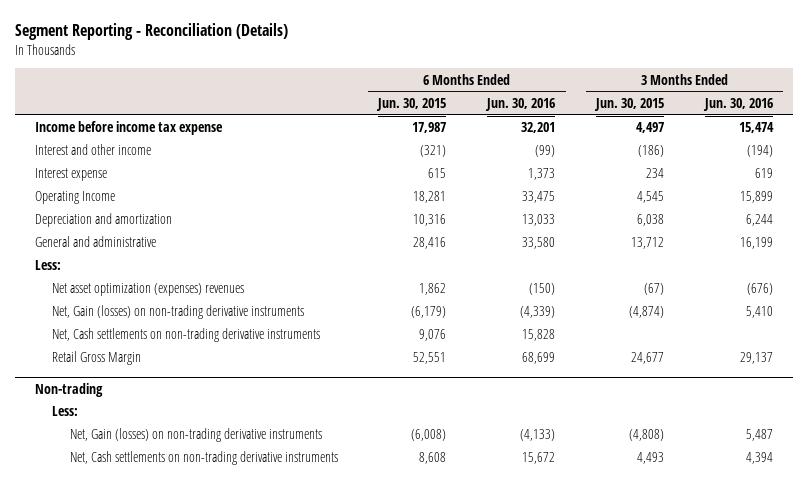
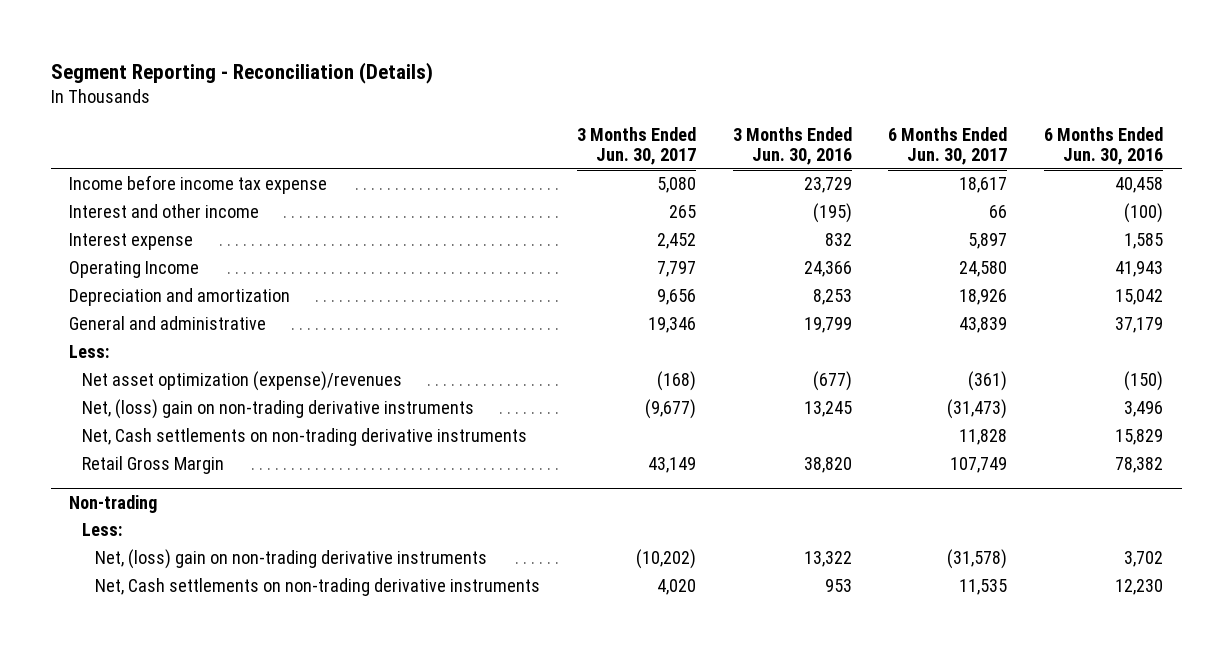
[376,97,447,111] Jun. 30, 2015 -> none
[594,97,665,111] Jun. 30, 2015 -> none
none -> [576,126,696,166] 3 Months Ended Jun. 30, 2017
none -> [888,126,1008,166] 6 Months Ended Jun. 30, 2017
[521,122,556,134] 32,201 -> [1115,177,1164,194] 40,458
[738,122,774,134] 15,474 -> [803,177,852,194] 23,729
[535,145,556,158] (99) -> [1124,203,1164,224] (100)
[746,145,773,158] (194) -> [812,203,852,224] (195)
[528,168,556,181] 1,373 -> [1124,233,1164,250] 1,585
[754,168,773,179] 619 -> [824,233,852,247] 832
[522,191,556,204] 33,475 -> [1115,261,1164,278] 41,943
[739,191,773,204] 15,899 -> [803,261,852,278] 24,366
[522,214,556,227] 13,033 -> [1115,289,1164,306] 15,042
[745,214,773,227] 6,244 -> [812,289,852,306] 8,253
[522,237,556,250] 33,580 -> [1115,317,1164,334] 37,179
[739,237,773,250] 16,199 -> [803,317,852,334] 19,799
[52,283,245,297] Net asset optimization (expenses) revenues -> [82,371,403,392] Net asset optimization (expense)/revenues
[746,283,773,296] (676) -> [812,371,852,392] (677)
[52,305,305,320] Net, Gain (losses) on non-trading derivative instruments -> [82,399,475,420] Net, (loss) gain on non-trading derivative instruments
[520,306,556,319] (4,339) -> [1124,401,1164,418] 3,496
[745,306,773,319] 5,410 -> [803,401,852,418] 13,245
[522,329,556,342] 15,828 -> [1115,429,1164,446] 15,829
[522,352,556,365] 68,699 -> [1115,457,1164,474] 78,382
[739,352,773,365] 29,137 -> [803,457,852,474] 38,820
[69,428,322,443] Net, Gain (losses) on non-trading derivative instruments -> [95,549,488,570] Net, (loss) gain on non-trading derivative instruments
[520,429,556,442] (4,133) -> [1124,551,1164,568] 3,702
[745,429,773,442] 5,487 -> [803,551,852,568] 13,322
[522,452,556,465] 15,672 -> [1115,579,1164,596] 12,230
[745,452,773,465] 4,394 -> [824,579,852,593] 953

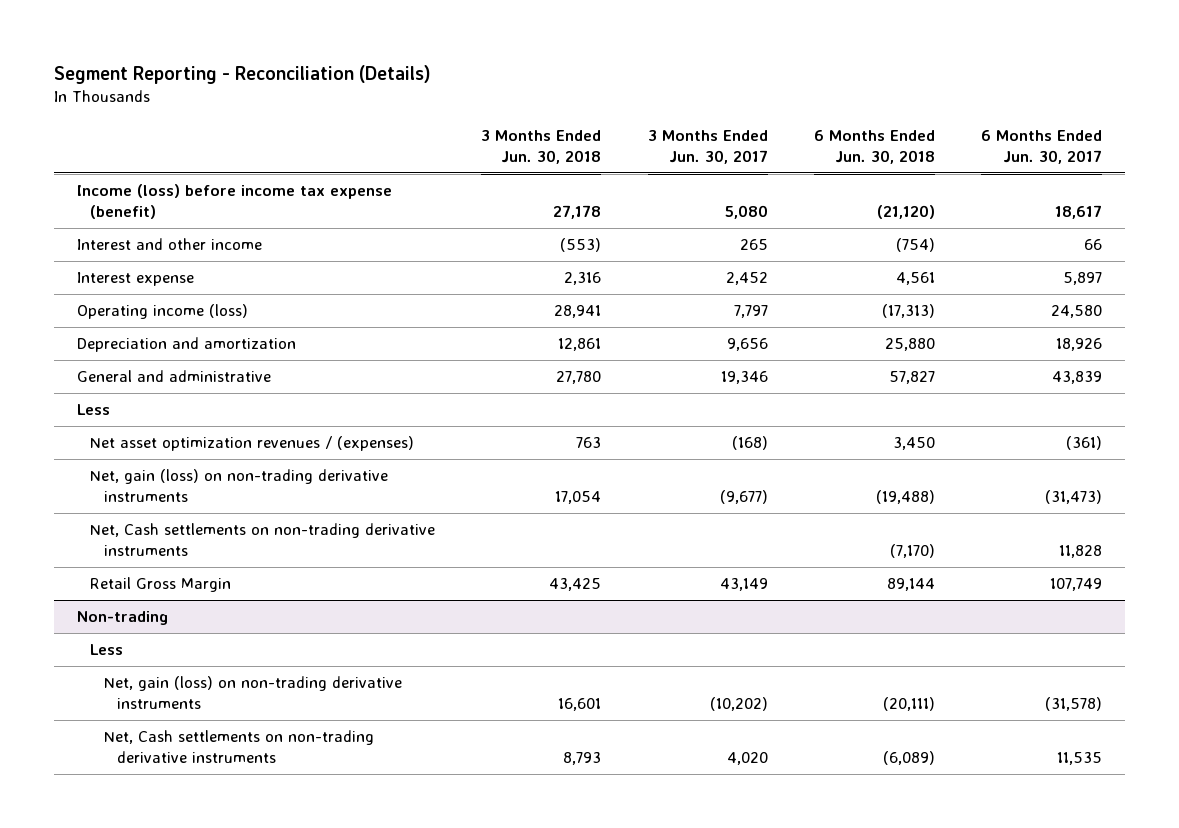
[732,126,852,166] 3 Months Ended Jun. 30, 2016 -> none
[1044,126,1164,166] 6 Months Ended Jun. 30, 2016 -> none
none -> [481,129,602,164] 3 Months Ended Jun. 30, 2018
none -> [813,129,935,164] 6 Months Ended Jun. 30, 2018
[69,175,328,195] Income before income tax expense -> [76,183,392,220] Income (loss) before income tax expense (benefit)
[69,261,200,279] Operating Income -> [76,303,248,319] Operating income (loss)
[69,345,110,359] Less: -> [76,403,110,415] Less
[82,371,403,392] Net asset optimization (expense)/revenues -> [90,435,415,451] Net asset optimization revenues / (expenses)
[82,399,475,420] Net, (loss) gain on non-trading derivative instruments -> [90,468,389,503] Net, gain (loss) on non-trading derivative instruments
[82,523,123,537] Less: -> [90,643,124,655] Less
[95,549,488,570] Net, (loss) gain on non-trading derivative instruments -> [103,675,402,710] Net, gain (loss) on non-trading derivative instruments

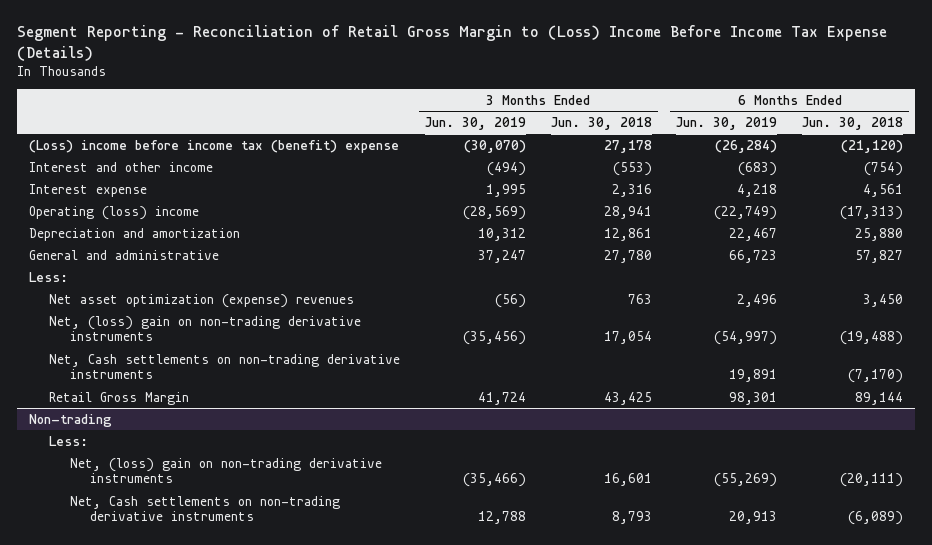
[53,64,431,84] Segment Reporting - Reconciliation (Details) -> [16,25,887,62] Segment Reporting - Reconciliation of Retail Gross Margin to (Loss) Income Before Income Tax Expense (Details)
[647,129,768,164] 3 Months Ended Jun. 30, 2017 -> none
[980,129,1102,164] 6 Months Ended Jun. 30, 2017 -> none
none -> [425,116,527,130] Jun. 30, 2019
none -> [676,116,778,130] Jun. 30, 2019
[76,183,392,220] Income (loss) before income tax expense (benefit) -> [29,139,400,153] (Loss) income before income tax (benefit) expense
[76,303,248,319] Operating income (loss) -> [29,205,200,220] Operating (loss) income
[76,403,110,415] Less -> [29,271,69,282] Less:
[90,435,415,451] Net asset optimization revenues / (expenses) -> [49,293,355,308] Net asset optimization (expense) revenues
[90,468,389,503] Net, gain (loss) on non-trading derivative instruments -> [49,315,362,342] Net, (loss) gain on non-trading derivative instruments
[90,643,124,655] Less -> [49,435,89,446] Less:
[103,675,402,710] Net, gain (loss) on non-trading derivative instruments -> [69,457,382,484] Net, (loss) gain on non-trading derivative instruments

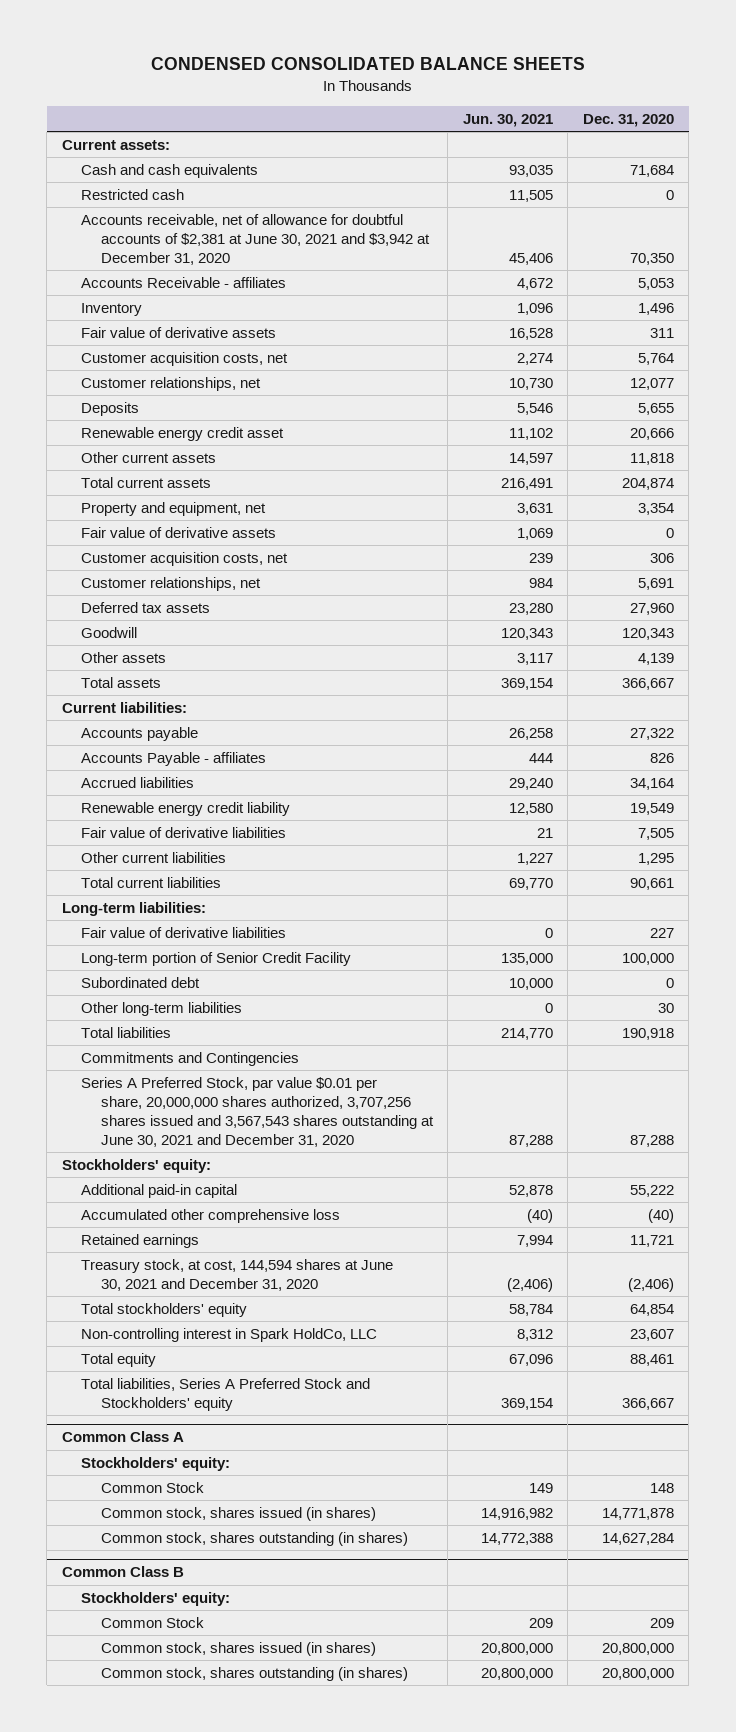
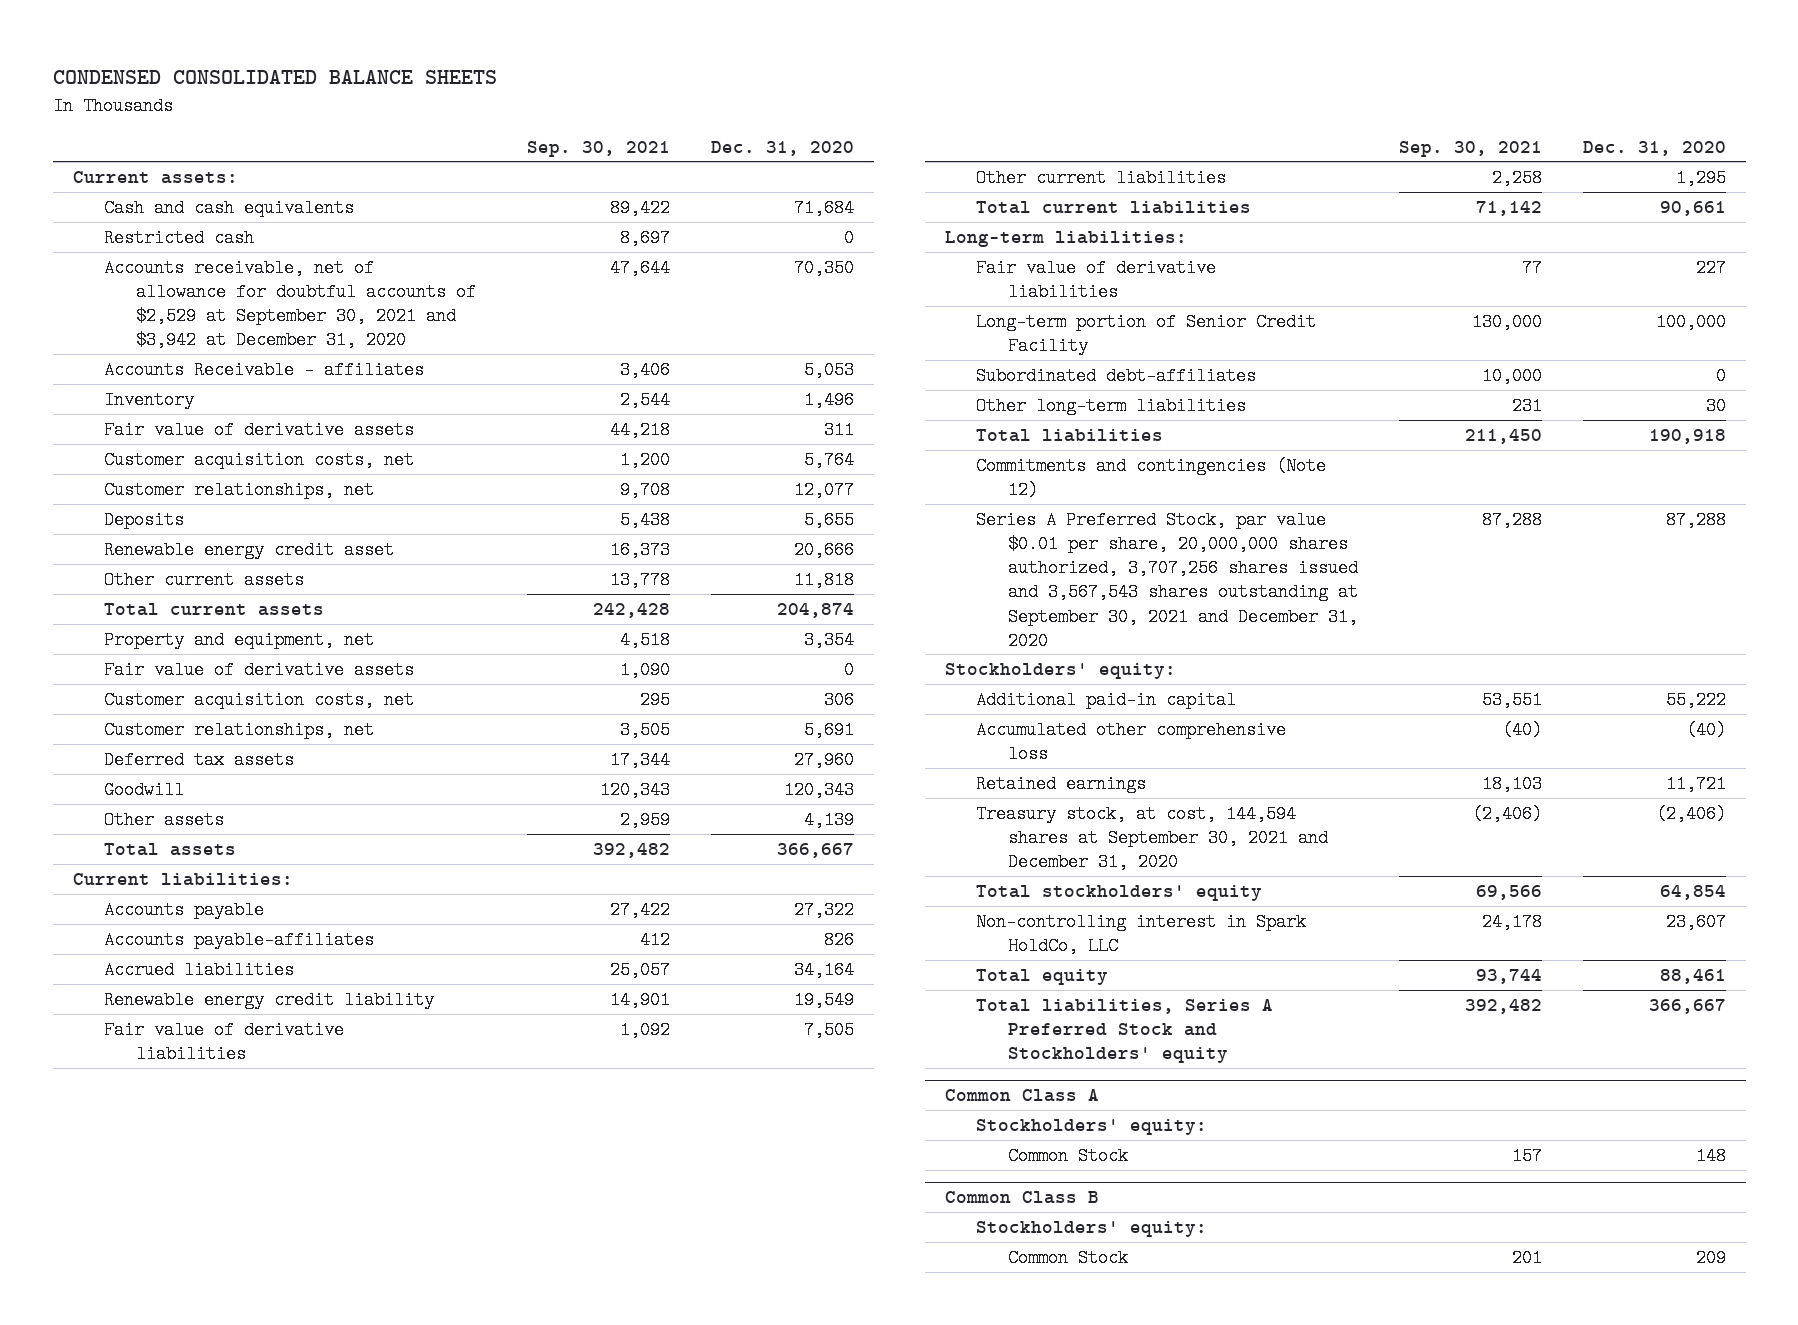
[462,113,553,127] Jun. 30, 2021 -> none
none -> [526,140,670,157] Sep. 30, 2021
[81,213,430,265] Accounts receivable, net of allowance for doubtful accounts of $2,381 at June 30, 2021 and $3,942 at December 31, 2020 -> [104,259,476,350] Accounts receivable, net of allowance for doubtful accounts of $2,529 at September 30, 2021 and $3,942 at December 31, 2020
[81,751,267,766] Accounts Payable - affiliates -> [104,931,375,950] Accounts payable-affiliates
[81,976,201,988] Subordinated debt -> [976,367,1257,386] Subordinated debt-affiliates
[81,1051,300,1066] Commitments and Contingencies -> [976,457,1327,500] Commitments and contingencies (Note 12)
[81,1076,434,1148] Series A Preferred Stock, par value $0.01 per share, 20,000,000 shares authorized, 3,707,256 shares issued and 3,567,543 shares outstanding at June 30, 2021 and December 31, 2020 -> [976,511,1358,650] Series A Preferred Stock, par value $0.01 per share, 20,000,000 shares authorized, 3,707,256 shares issued and 3,567,543 shares outstanding at September 30, 2021 and December 31, 2020
[81,1258,394,1291] Treasury stock, at cost, 144,594 shares at June 30, 2021 and December 31, 2020 -> [976,805,1328,872] Treasury stock, at cost, 144,594 shares at September 30, 2021 and December 31, 2020
[100,1506,376,1521] Common stock, shares issued (in shares) -> none
[100,1531,408,1546] Common stock, shares outstanding (in shares) -> none
[100,1641,376,1656] Common stock, shares issued (in shares) -> none
[100,1666,408,1681] Common stock, shares outstanding (in shares) -> none

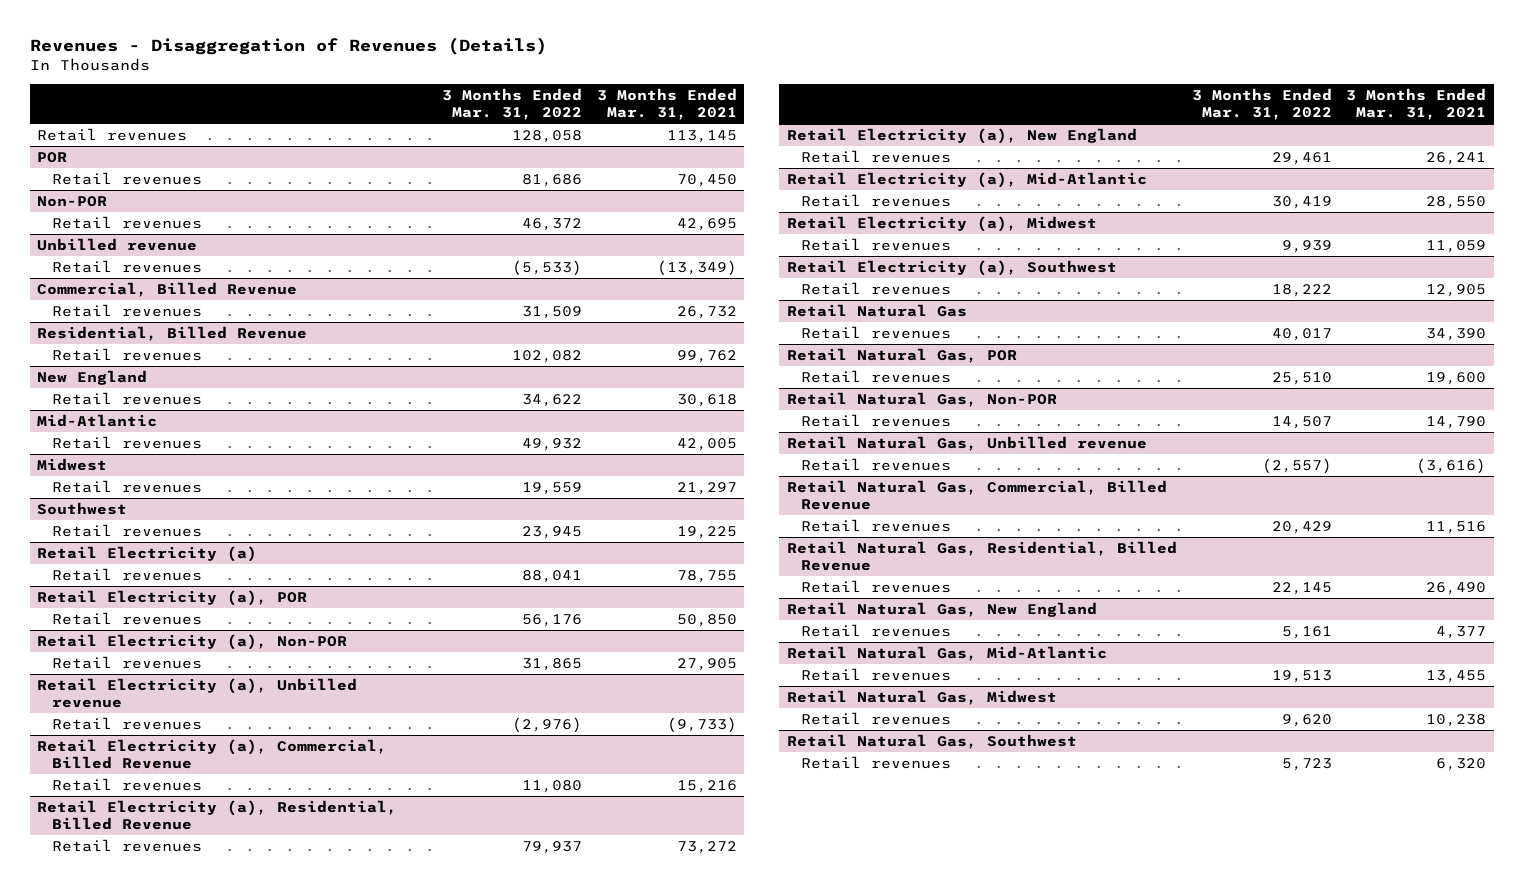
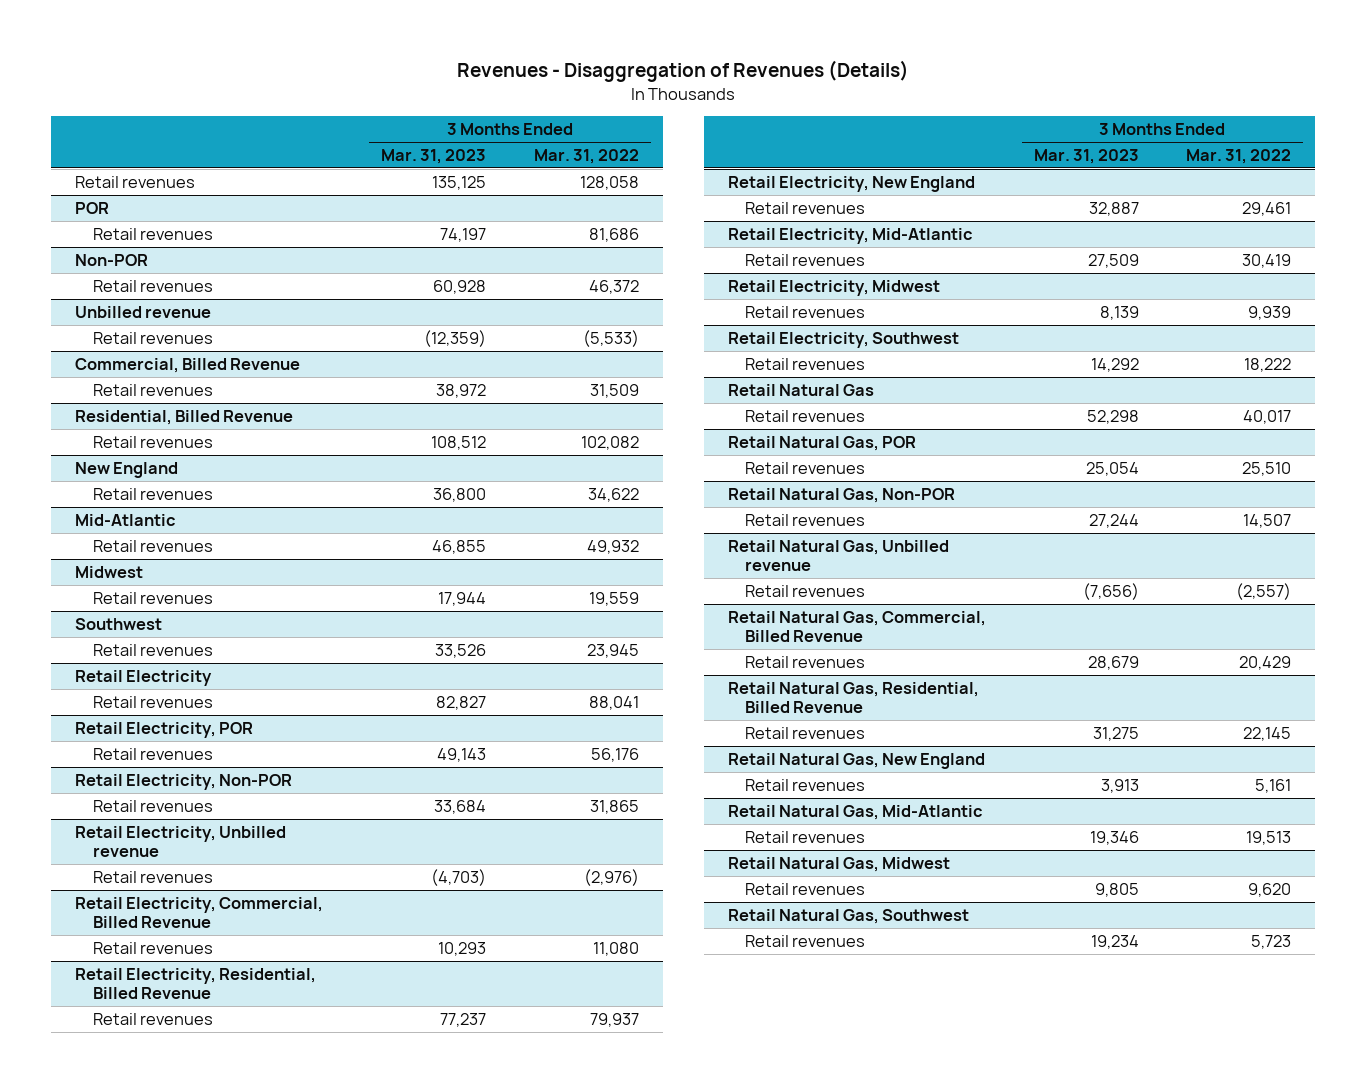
[596,88,737,120] 3 Months Ended Mar. 31, 2021 -> none
none -> [381,149,487,165] Mar. 31, 2023
[37,545,258,562] Retail Electricity (a) -> [75,669,213,686] Retail Electricity
[37,589,308,606] Retail Electricity (a), POR -> [75,721,254,738] Retail Electricity, POR
[37,633,348,650] Retail Electricity (a), Non-POR -> [75,773,293,790] Retail Electricity, Non-POR
[37,677,358,708] Retail Electricity (a), Unbilled revenue -> [75,825,287,858] Retail Electricity, Unbilled revenue
[37,738,388,769] Retail Electricity (a), Commercial, Billed Revenue -> [75,896,324,929] Retail Electricity, Commercial, Billed Revenue
[37,799,398,830] Retail Electricity (a), Residential, Billed Revenue -> [75,967,317,1000] Retail Electricity, Residential, Billed Revenue
[786,127,1137,144] Retail Electricity (a), New England -> [727,175,975,192] Retail Electricity, New England
[786,171,1147,188] Retail Electricity (a), Mid-Atlantic -> [727,227,973,244] Retail Electricity, Mid-Atlantic
[786,215,1097,232] Retail Electricity (a), Midwest -> [727,279,940,296] Retail Electricity, Midwest
[786,259,1117,276] Retail Electricity (a), Southwest -> [727,331,959,348] Retail Electricity, Southwest

